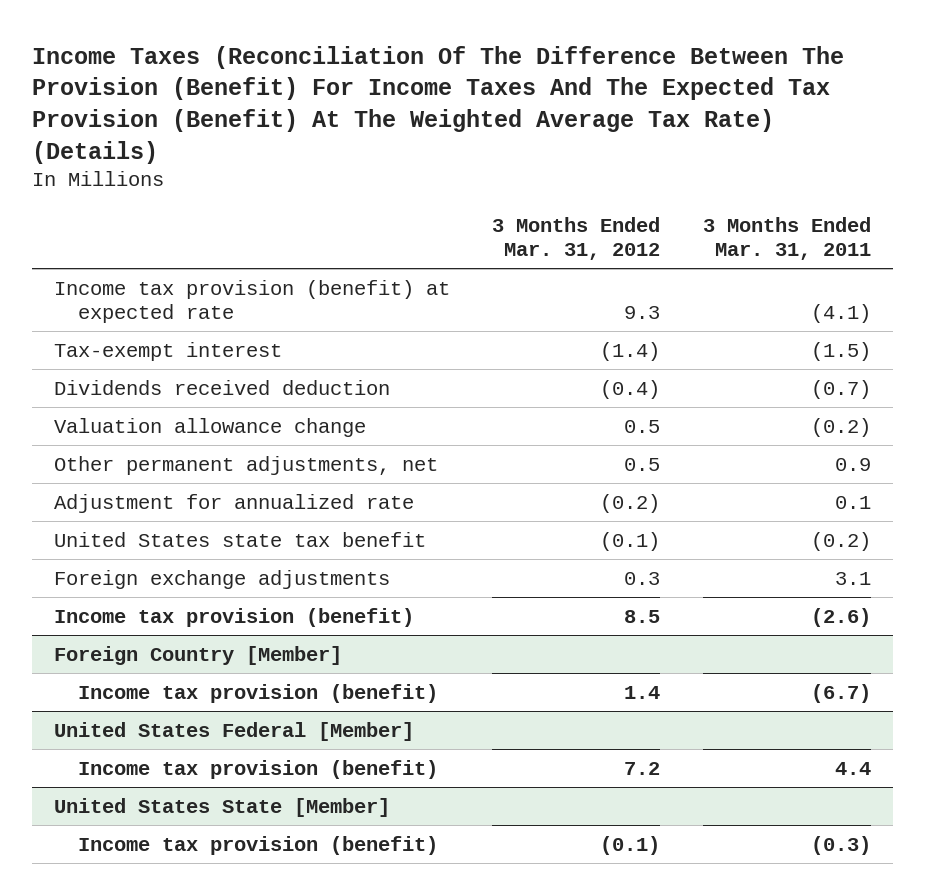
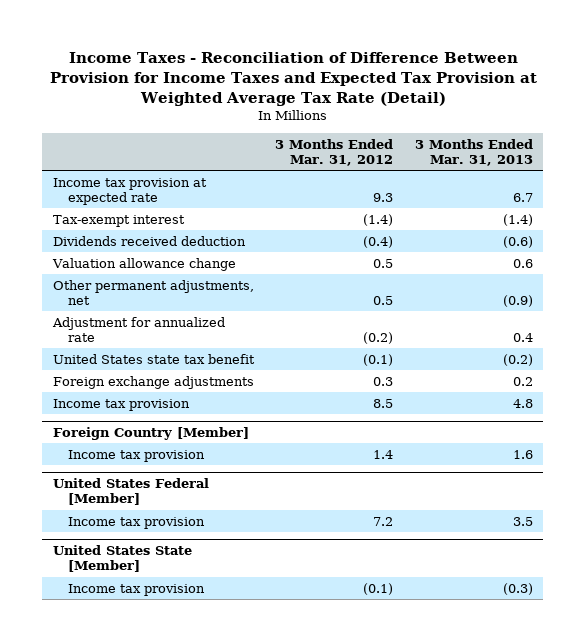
[32,45,845,164] Income Taxes (Reconciliation Of The Difference Between The Provision (Benefit) For Income Taxes And The Expected Tax Provision (Benefit) At The Weighted Average Tax Rate) (Details) -> [49,51,537,106] Income Taxes - Reconciliation of Difference Between Provision for Income Taxes and Expected Tax Provision at Weighted Average Tax Rate (Detail)
[703,217,872,260] 3 Months Ended Mar. 31, 2011 -> none
none -> [414,138,533,167] 3 Months Ended Mar. 31, 2013
[53,279,450,323] Income tax provision (benefit) at expected rate -> [53,177,208,205] Income tax provision at expected rate
[53,607,414,627] Income tax provision (benefit) -> [53,398,191,411] Income tax provision
[78,683,439,703] Income tax provision (benefit) -> [67,449,205,462] Income tax provision
[78,759,439,779] Income tax provision (benefit) -> [67,516,205,529] Income tax provision
[78,835,439,855] Income tax provision (benefit) -> [67,583,205,596] Income tax provision

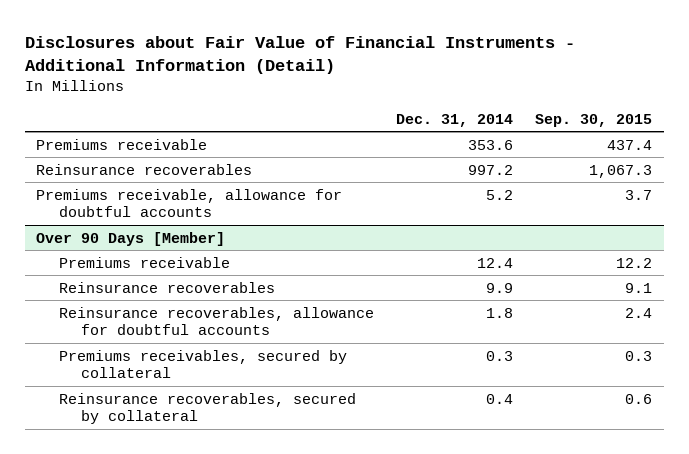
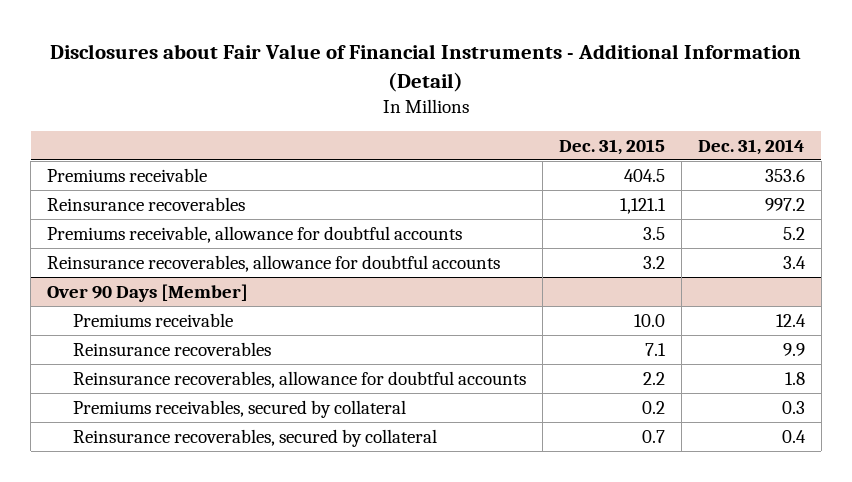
[535,113,653,127] Sep. 30, 2015 -> none
none -> [559,138,666,155] Dec. 31, 2015
none -> [46,254,500,272] Reinsurance recoverables, allowance for doubtful accounts

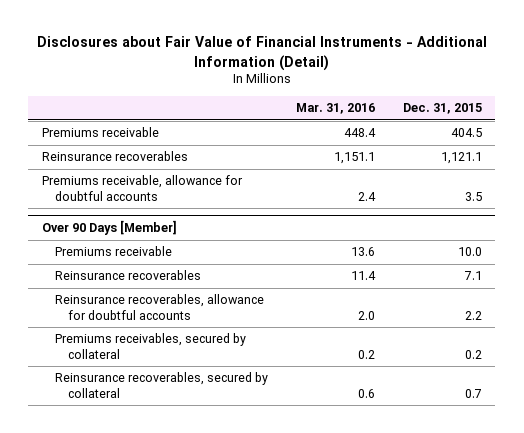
[697,138,805,155] Dec. 31, 2014 -> none
none -> [295,103,375,115] Mar. 31, 2016
[46,254,500,272] Reinsurance recoverables, allowance for doubtful accounts -> none

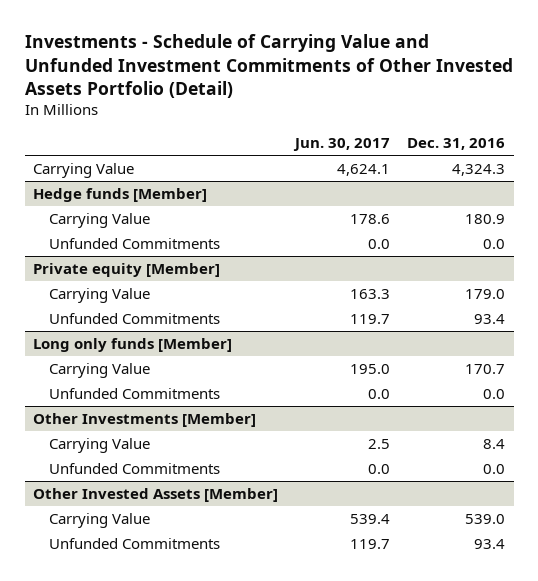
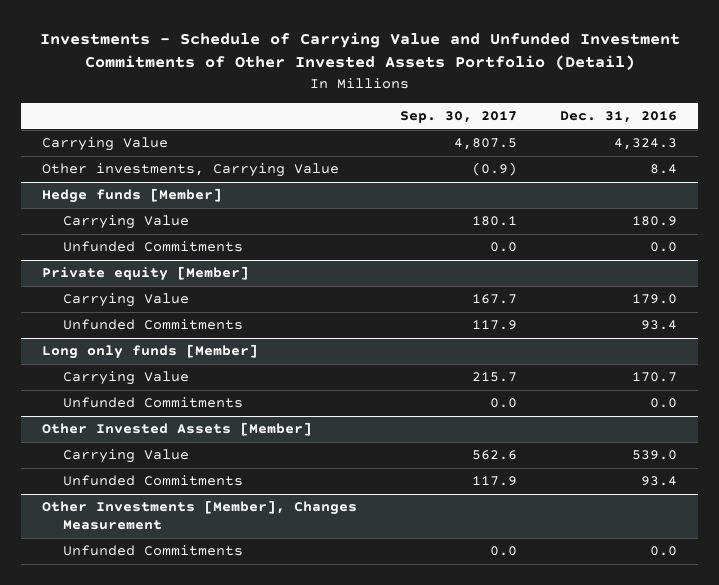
[293,138,391,152] Jun. 30, 2017 -> none
none -> [400,111,518,124] Sep. 30, 2017
none -> [42,163,340,178] Other investments, Carrying Value
[33,412,257,427] Other Investments [Member] -> none
[48,437,150,453] Carrying Value -> none
[48,462,220,474] Unfunded Commitments -> none
none -> [42,500,358,531] Other Investments [Member], Changes Measurement
none -> [62,545,243,557] Unfunded Commitments

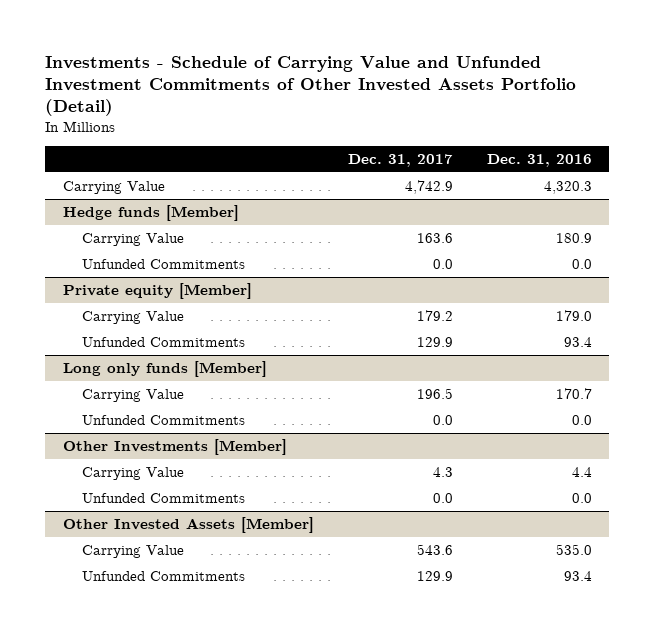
[400,111,518,124] Sep. 30, 2017 -> none
none -> [347,153,453,167] Dec. 31, 2017
[42,163,340,178] Other investments, Carrying Value -> none
[613,138,677,151] 4,324.3 -> [544,180,593,194] 4,320.3
none -> [62,438,287,455] Other Investments [Member]
none -> [81,466,184,480] Carrying Value
none -> [81,492,245,503] Unfunded Commitments
[631,450,677,461] 539.0 -> [556,543,593,555] 535.0
[42,500,358,531] Other Investments [Member], Changes Measurement -> none
[62,545,243,557] Unfunded Commitments -> none

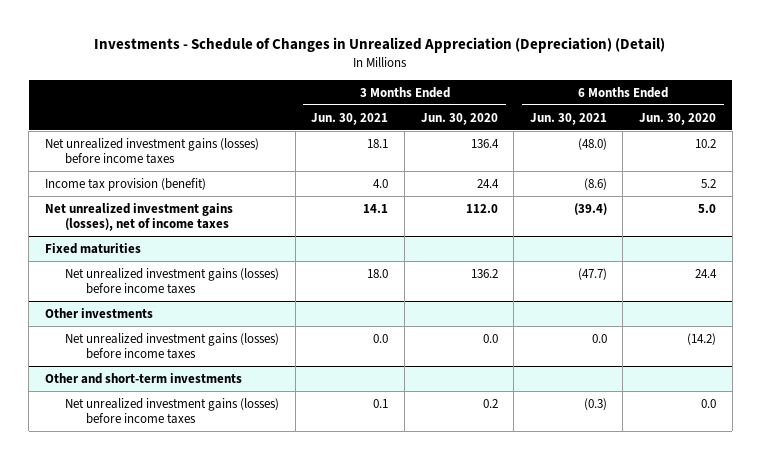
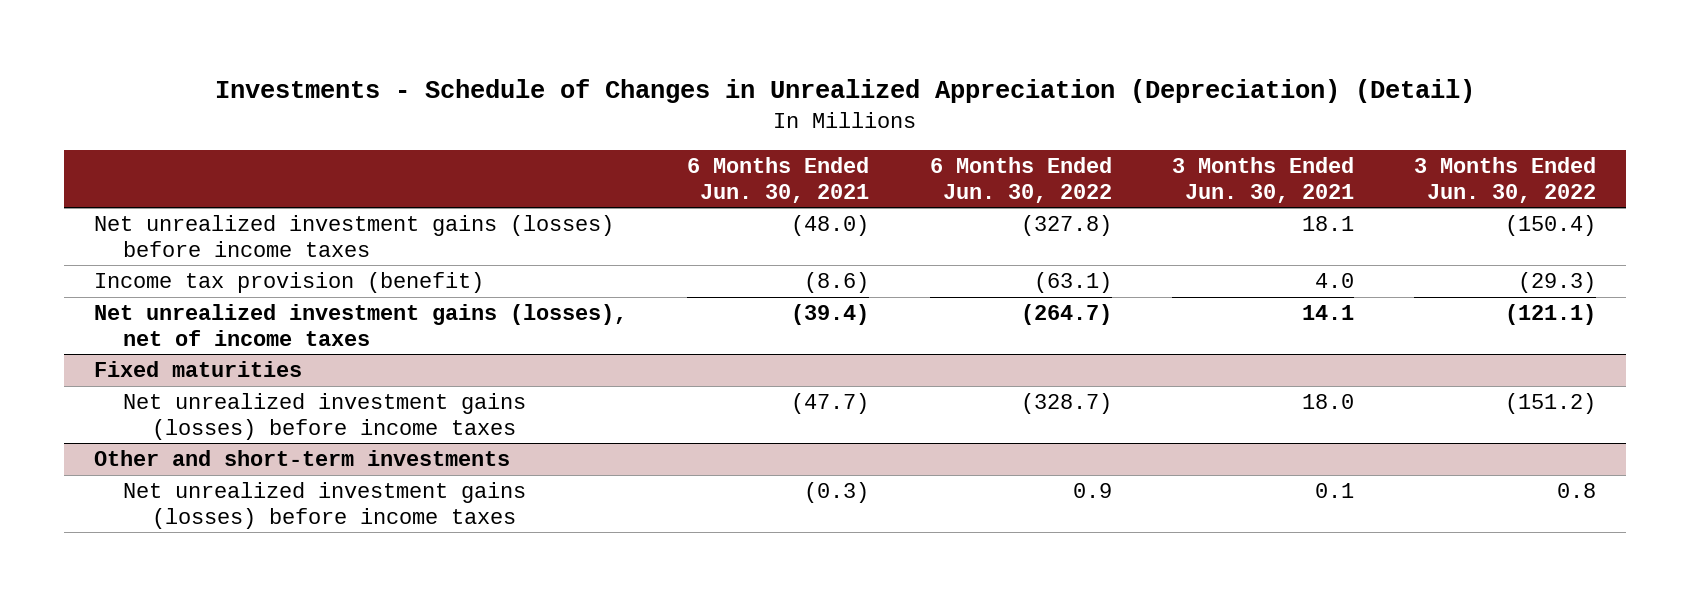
[420,112,498,125] Jun. 30, 2020 -> none
[639,112,717,125] Jun. 30, 2020 -> none
none -> [929,157,1112,203] 6 Months Ended Jun. 30, 2022
none -> [1414,157,1597,203] 3 Months Ended Jun. 30, 2022
[44,307,153,318] Other investments -> none
[65,332,280,360] Net unrealized investment gains (losses) before income taxes -> none

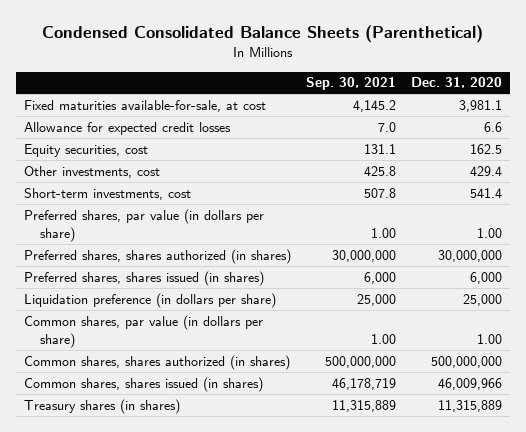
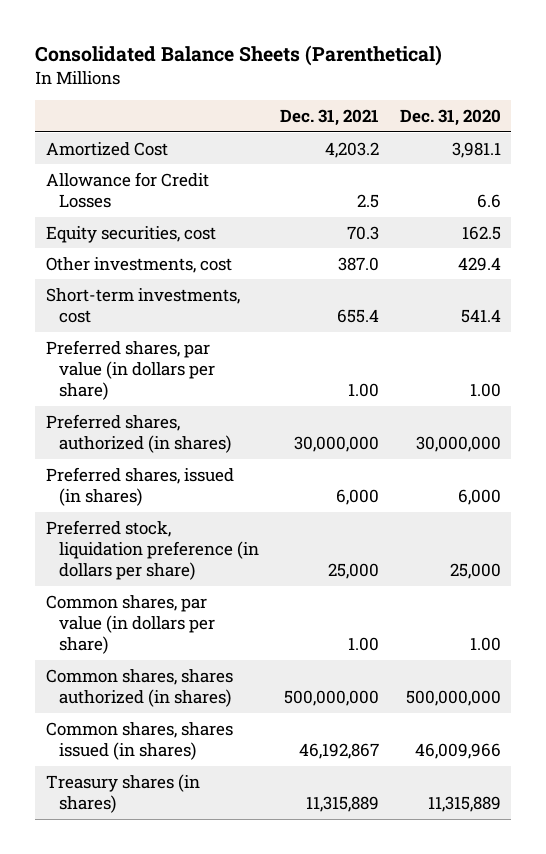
[42,25,484,44] Condensed Consolidated Balance Sheets (Parenthetical) -> [35,45,443,67] Consolidated Balance Sheets (Parenthetical)
[306,77,397,91] Sep. 30, 2021 -> none
none -> [279,109,379,127] Dec. 31, 2021
[23,99,266,112] Fixed maturities available-for-sale, at cost -> [45,141,168,156] Amortized Cost
[23,121,231,135] Allowance for expected credit losses -> [45,171,209,208] Allowance for Credit Losses
[23,248,291,264] Preferred shares, shares authorized (in shares) -> [45,413,231,453] Preferred shares, authorized (in shares)
[23,270,264,286] Preferred shares, shares issued (in shares) -> [45,466,234,506] Preferred shares, issued (in shares)
[23,292,276,308] Liquidation preference (in dollars per share) -> [45,519,259,581] Preferred stock, liquidation preference (in dollars per share)

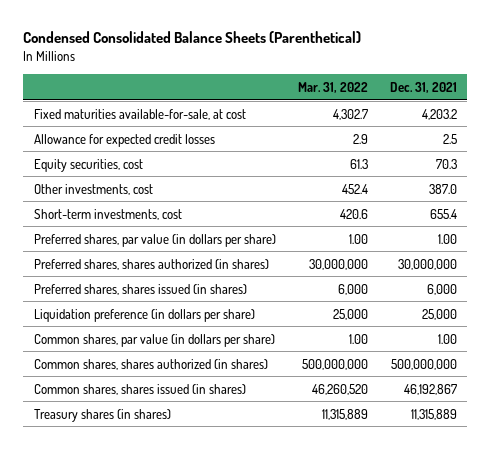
[35,45,443,67] Consolidated Balance Sheets (Parenthetical) -> [22,31,361,44] Condensed Consolidated Balance Sheets (Parenthetical)
[399,109,501,127] Dec. 31, 2020 -> none
none -> [297,81,368,93] Mar. 31, 2022
[45,141,168,156] Amortized Cost -> [33,108,246,120] Fixed maturities available-for-sale, at cost
[45,171,209,208] Allowance for Credit Losses -> [33,133,215,147] Allowance for expected credit losses
[45,413,231,453] Preferred shares, authorized (in shares) -> [33,258,269,270] Preferred shares, shares authorized (in shares)
[45,466,234,506] Preferred shares, issued (in shares) -> [33,283,247,295] Preferred shares, shares issued (in shares)
[45,519,259,581] Preferred stock, liquidation preference (in dollars per share) -> [33,308,255,322] Liquidation preference (in dollars per share)

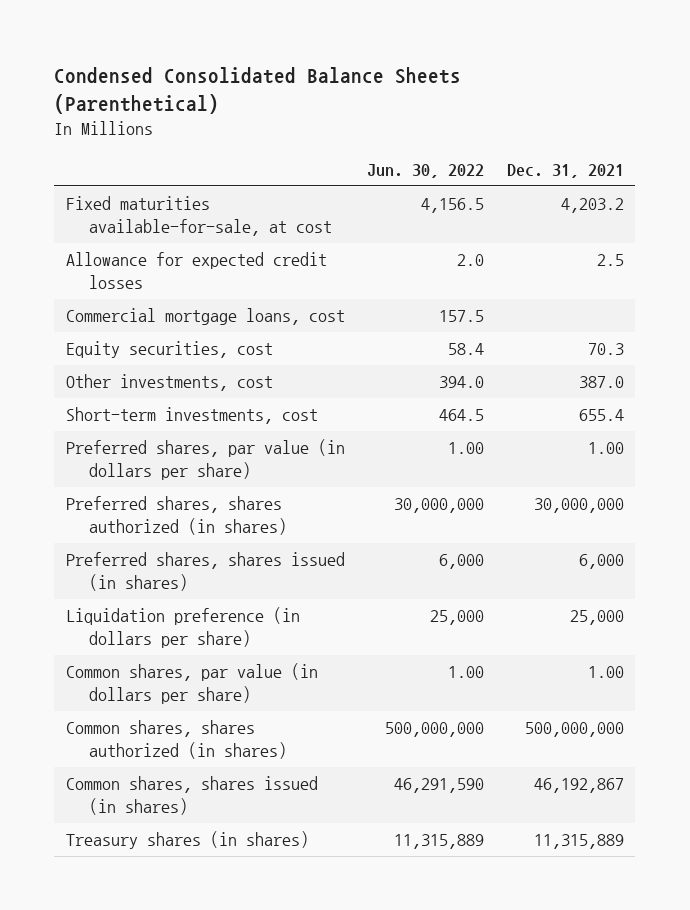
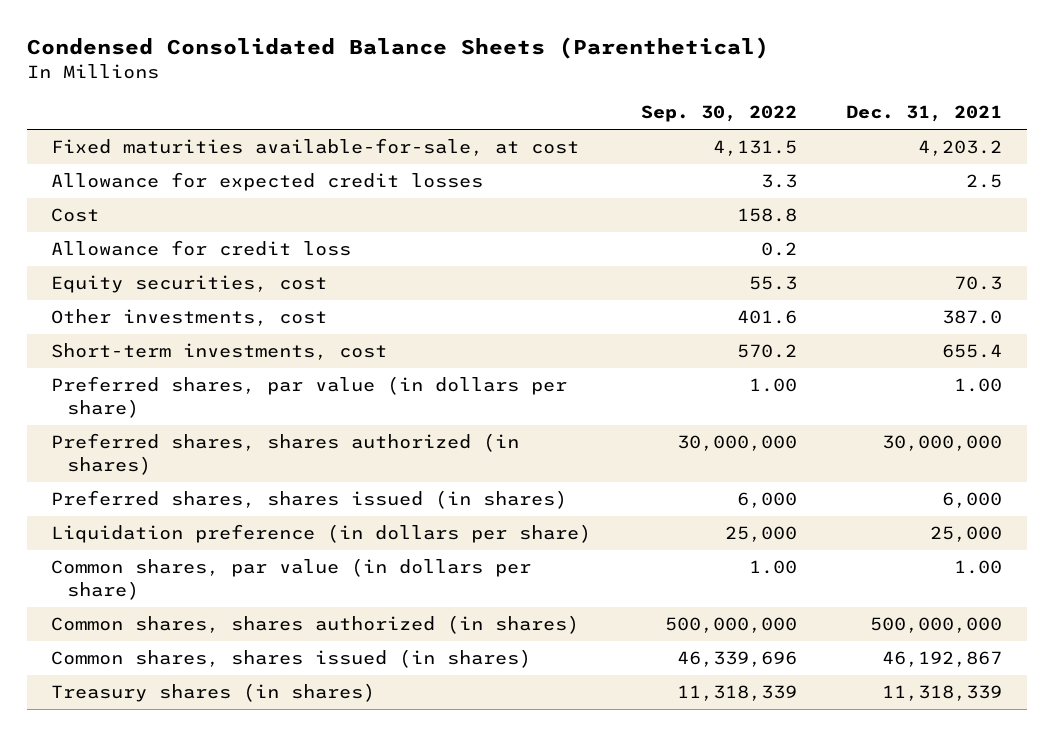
[367,163,485,178] Jun. 30, 2022 -> none
none -> [640,105,797,123] Sep. 30, 2022
[65,308,345,326] Commercial mortgage loans, cost -> none
none -> [51,208,100,223] Cost
none -> [51,240,352,257] Allowance for credit loss
[534,834,625,850] 11,315,889 -> [881,685,1002,702] 11,318,339

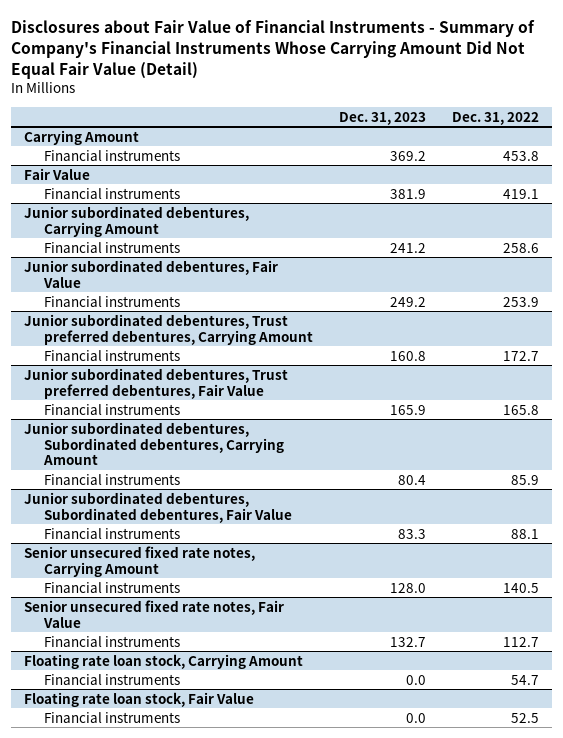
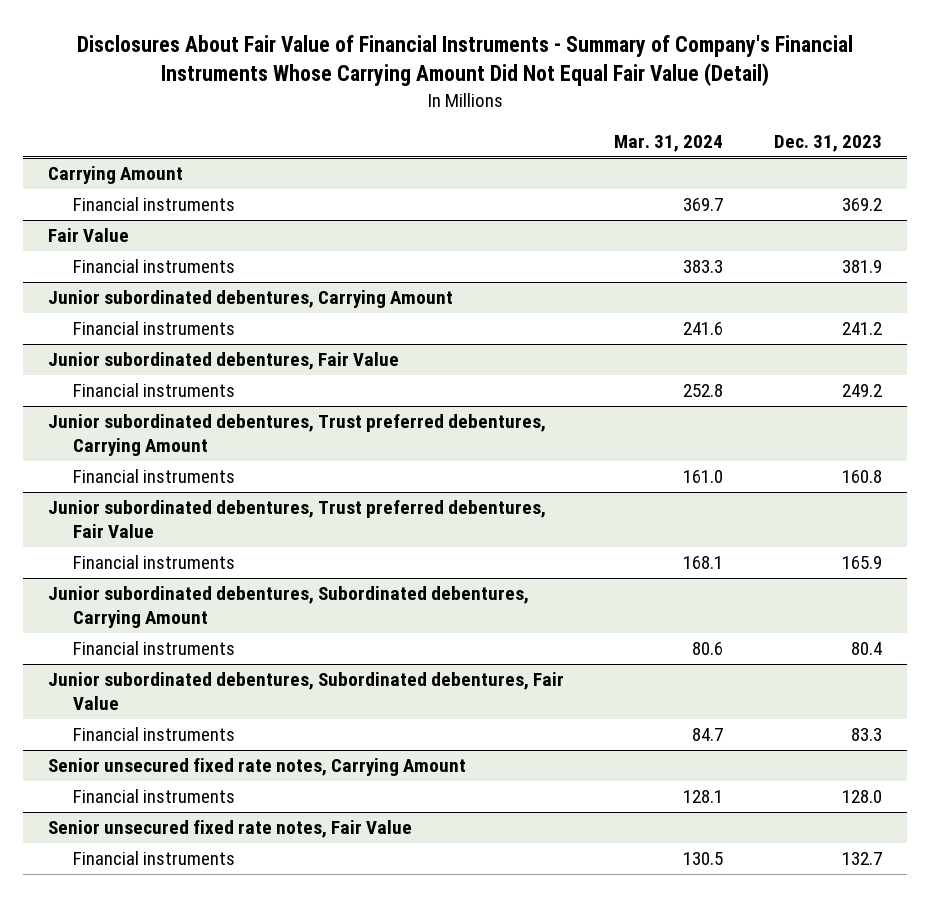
[11,19,536,79] Disclosures about Fair Value of Financial Instruments - Summary of Company's Financial Instruments Whose Carrying Amount Did Not Equal Fair Value (Detail) -> [76,35,853,87] Disclosures About Fair Value of Financial Instruments - Summary of Company's Financial Instruments Whose Carrying Amount Did Not Equal Fair Value (Detail)
[452,111,540,125] Dec. 31, 2022 -> none
none -> [614,134,724,152] Mar. 31, 2024
[24,653,304,669] Floating rate loan stock, Carrying Amount -> none
[43,673,180,685] Financial instruments -> none
[24,691,255,707] Floating rate loan stock, Fair Value -> none
[43,711,180,723] Financial instruments -> none

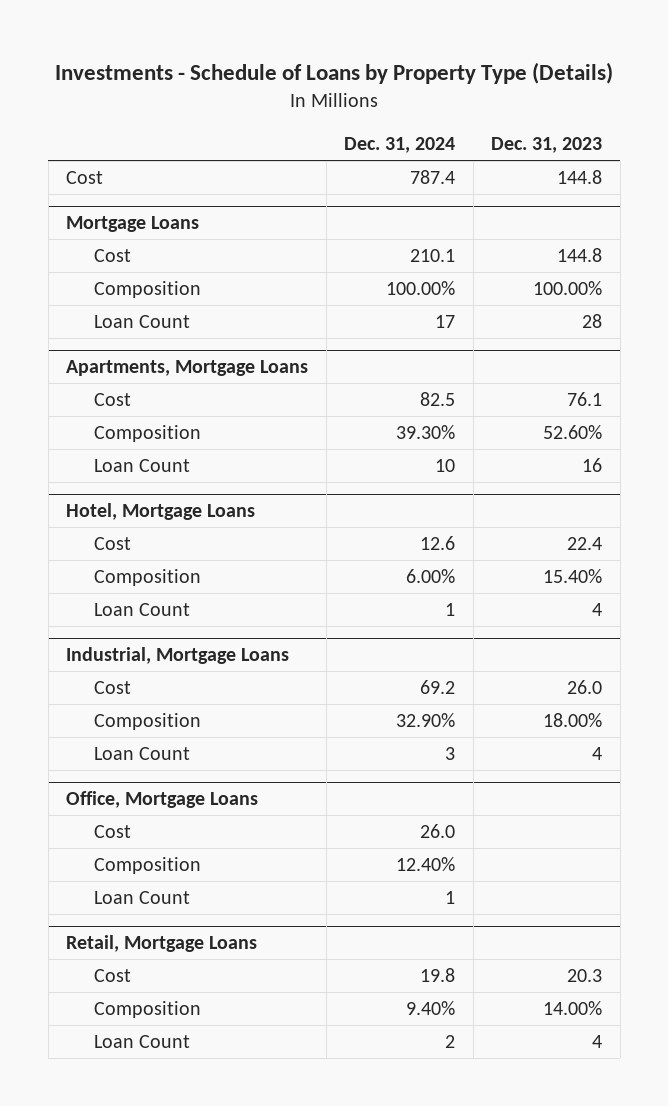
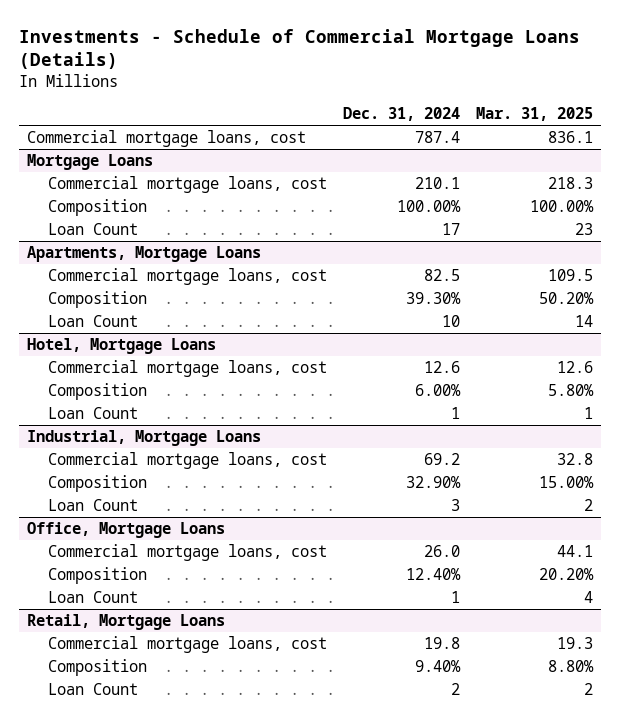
[55,61,614,84] Investments - Schedule of Loans by Property Type (Details) -> [18,28,580,70] Investments - Schedule of Commercial Mortgage Loans (Details)
[491,137,603,154] Dec. 31, 2023 -> none
none -> [476,107,594,122] Mar. 31, 2025
[66,170,104,184] Cost -> [26,130,306,148] Commercial mortgage loans, cost
[93,248,131,262] Cost -> [47,176,327,194] Commercial mortgage loans, cost
[93,392,131,406] Cost -> [47,268,327,286] Commercial mortgage loans, cost
[93,536,131,550] Cost -> [47,360,327,378] Commercial mortgage loans, cost
[93,680,131,694] Cost -> [47,452,327,470] Commercial mortgage loans, cost
[93,824,131,838] Cost -> [47,544,327,562] Commercial mortgage loans, cost
[93,968,131,982] Cost -> [47,636,327,654] Commercial mortgage loans, cost

